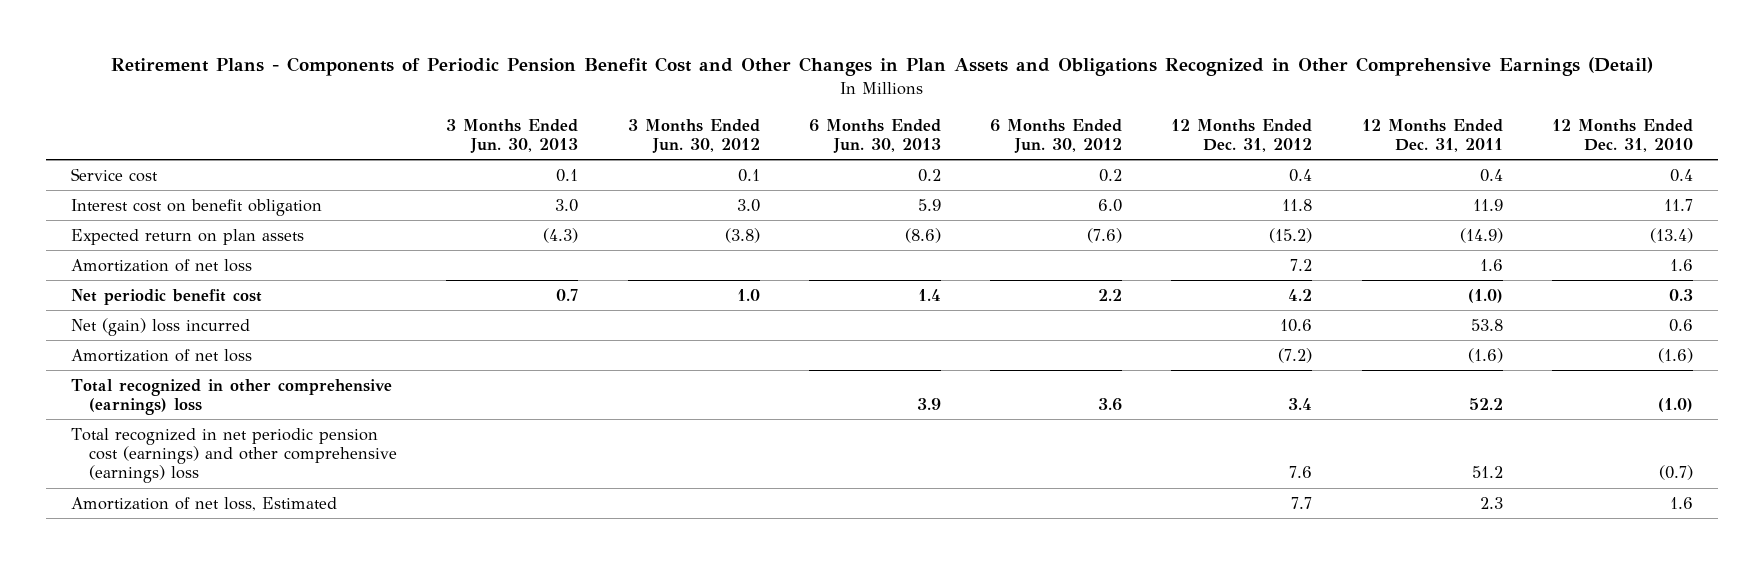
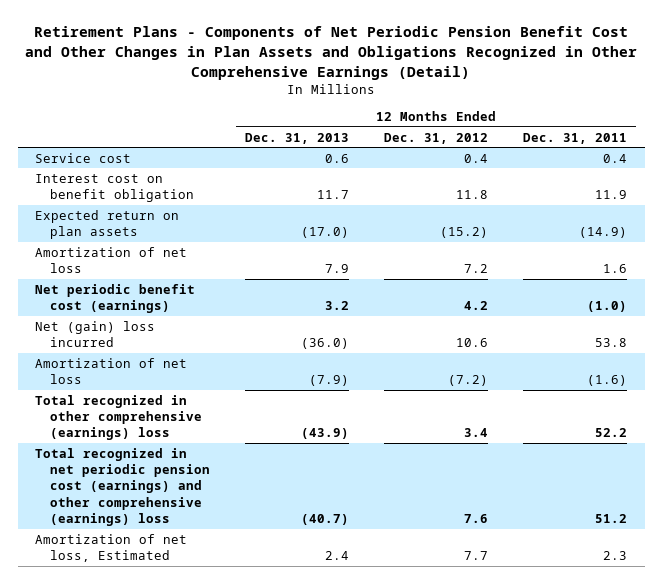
[110,57,1653,77] Retirement Plans - Components of Periodic Pension Benefit Cost and Other Changes in Plan Assets and Obligations Recognized in Other Comprehensive Earnings (Detail) -> [25,26,638,80] Retirement Plans - Components of Net Periodic Pension Benefit Cost and Other Changes in Plan Assets and Obligations Recognized in Other Comprehensive Earnings (Detail)
[446,118,579,154] 3 Months Ended Jun. 30, 2013 -> none
[627,118,760,154] 3 Months Ended Jun. 30, 2012 -> none
[808,118,941,154] 6 Months Ended Jun. 30, 2013 -> none
[990,118,1123,154] 6 Months Ended Jun. 30, 2012 -> none
[1551,118,1693,153] 12 Months Ended Dec. 31, 2010 -> none
none -> [245,132,350,144] Dec. 31, 2013
[70,288,262,305] Net periodic benefit cost -> [35,283,196,314] Net periodic benefit cost (earnings)

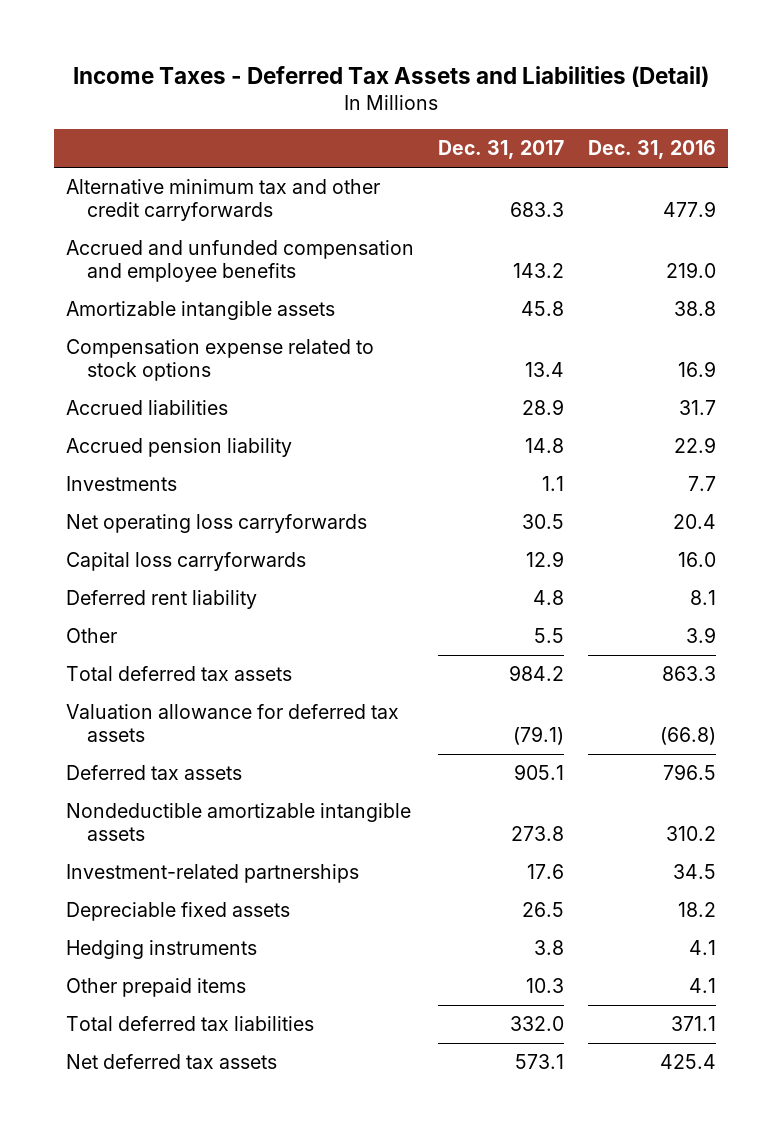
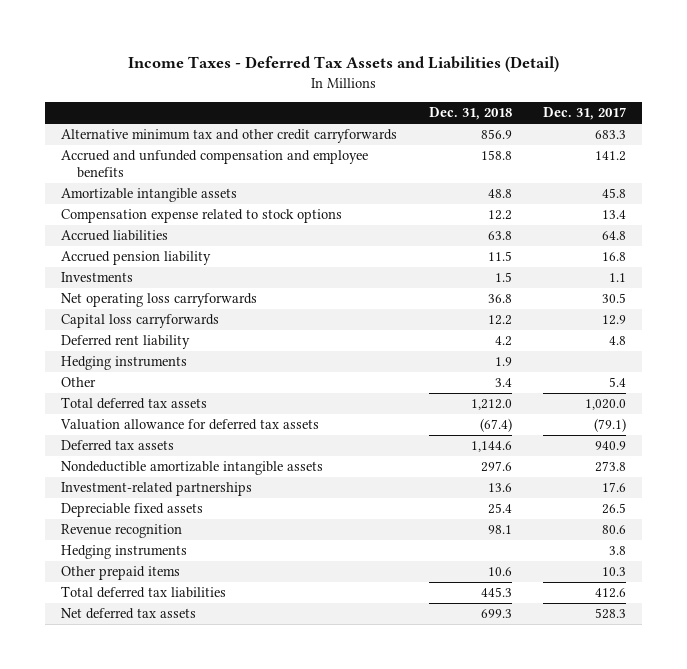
[587,140,716,160] Dec. 31, 2016 -> none
none -> [428,107,512,121] Dec. 31, 2018
[512,262,564,278] 143.2 -> [595,151,627,162] 141.2
[521,399,564,416] 28.9 -> [602,231,627,241] 64.8
[524,438,564,454] 14.8 -> [602,252,627,262] 16.8
none -> [61,356,188,371] Hedging instruments
[533,628,564,644] 5.5 -> [609,377,627,388] 5.4
[508,665,564,682] 984.2 -> [585,399,627,411] 1,020.0
[513,764,564,781] 905.1 -> [595,441,627,451] 940.9
none -> [61,524,183,539] Revenue recognition
[509,1016,564,1032] 332.0 -> [595,588,627,599] 412.6
[514,1054,564,1070] 573.1 -> [595,608,627,620] 528.3

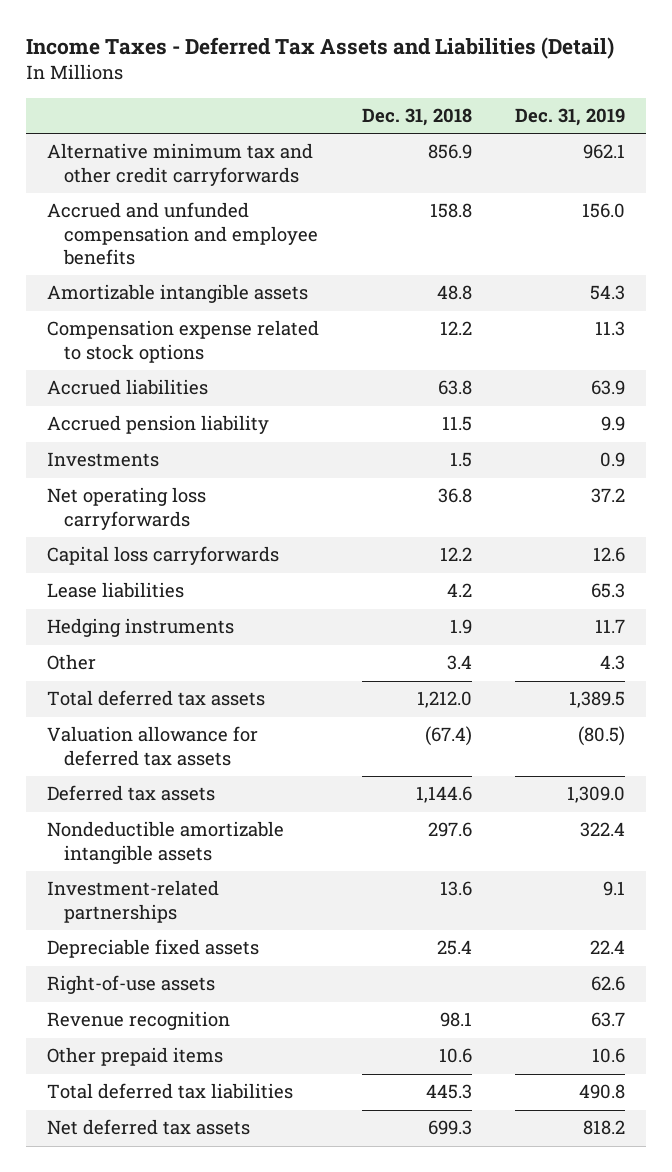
[543,107,627,121] Dec. 31, 2017 -> none
none -> [514,107,625,126] Dec. 31, 2019
[61,335,191,350] Deferred rent liability -> none
none -> [46,582,184,599] Lease liabilities
none -> [46,975,215,995] Right-of-use assets
[61,545,188,560] Hedging instruments -> none

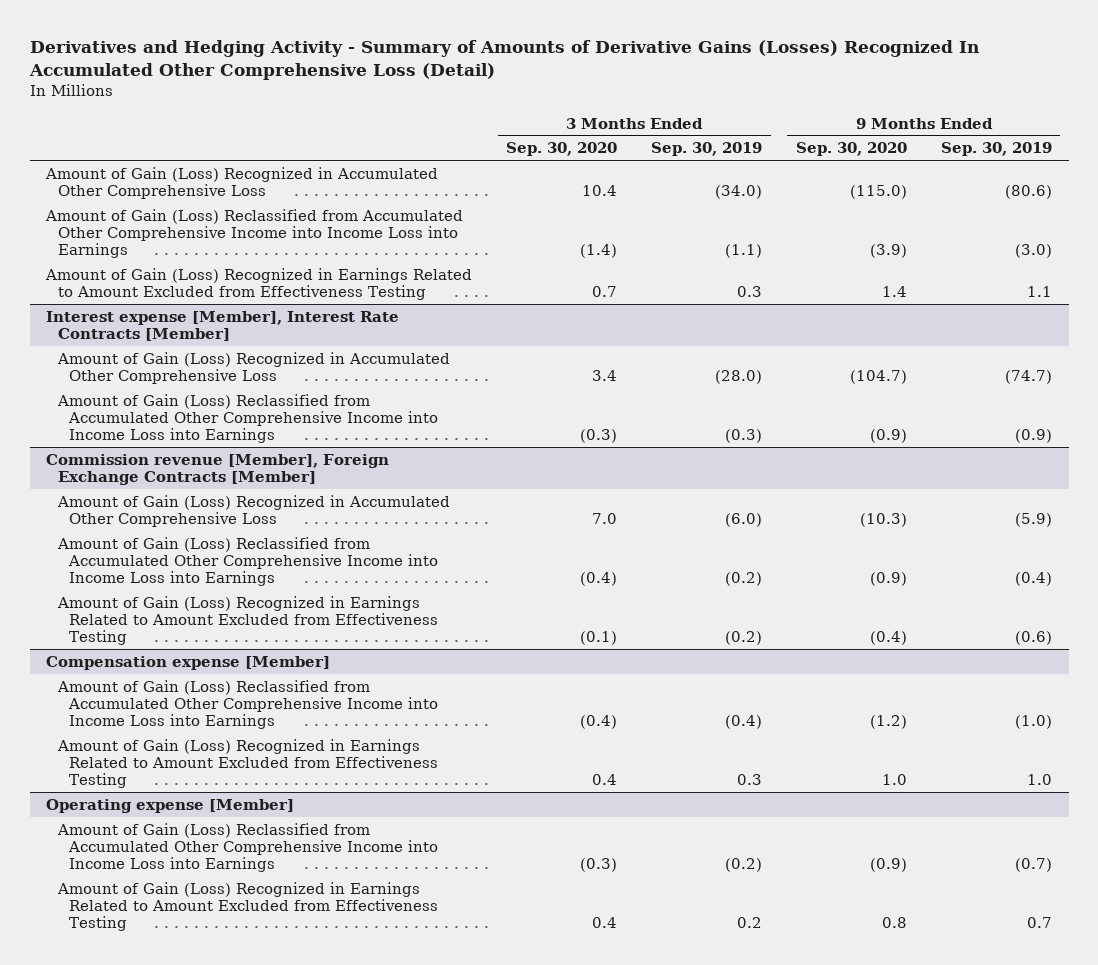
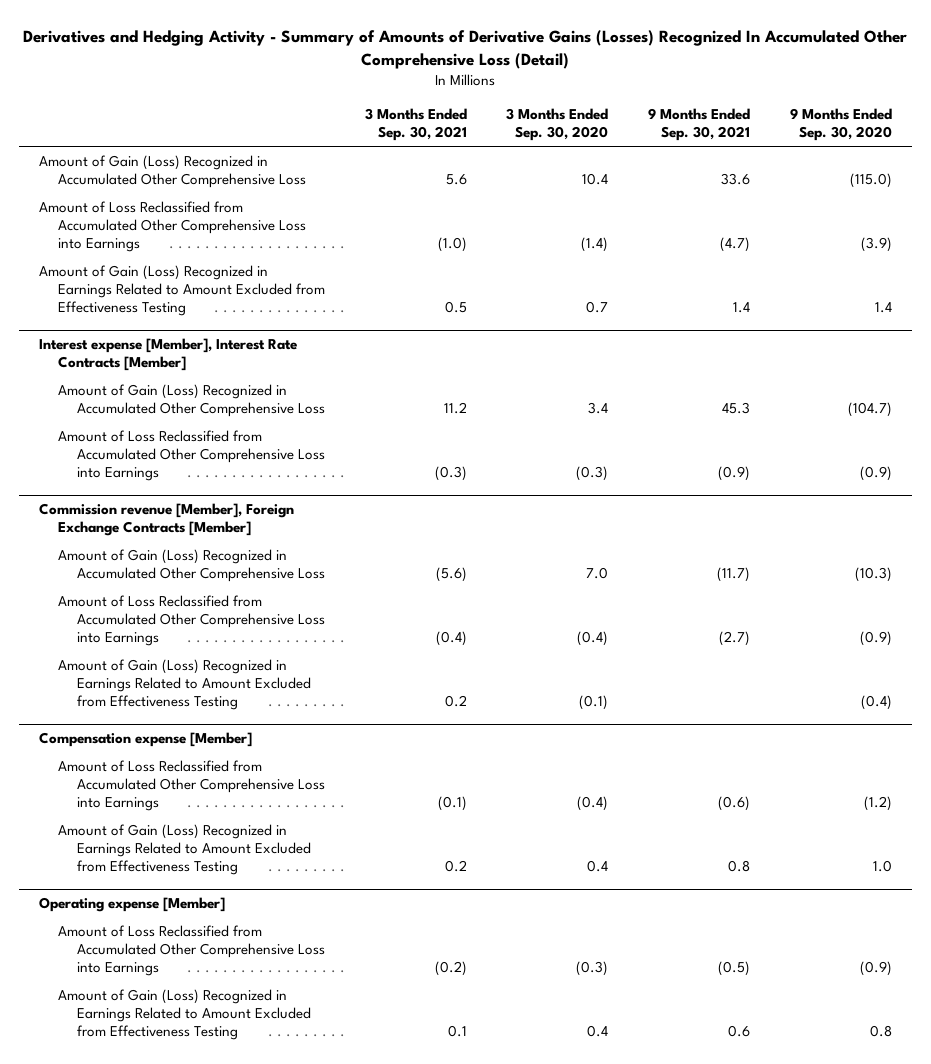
[651,142,763,157] Sep. 30, 2019 -> none
[940,142,1052,157] Sep. 30, 2019 -> none
none -> [364,108,467,142] 3 Months Ended Sep. 30, 2021
none -> [648,108,751,142] 9 Months Ended Sep. 30, 2021
[45,208,464,259] Amount of Gain (Loss) Reclassified from Accumulated Other Comprehensive Income into Income Loss into Earnings -> [39,201,307,253] Amount of Loss Reclassified from Accumulated Other Comprehensive Loss into Earnings
[56,393,438,444] Amount of Gain (Loss) Reclassified from Accumulated Other Comprehensive Income into Income Loss into Earnings -> [58,430,325,482] Amount of Loss Reclassified from Accumulated Other Comprehensive Loss into Earnings
[56,536,438,587] Amount of Gain (Loss) Reclassified from Accumulated Other Comprehensive Income into Income Loss into Earnings -> [58,595,325,647] Amount of Loss Reclassified from Accumulated Other Comprehensive Loss into Earnings
[56,679,438,730] Amount of Gain (Loss) Reclassified from Accumulated Other Comprehensive Income into Income Loss into Earnings -> [58,760,325,812] Amount of Loss Reclassified from Accumulated Other Comprehensive Loss into Earnings
[56,822,438,873] Amount of Gain (Loss) Reclassified from Accumulated Other Comprehensive Income into Income Loss into Earnings -> [58,925,325,977] Amount of Loss Reclassified from Accumulated Other Comprehensive Loss into Earnings

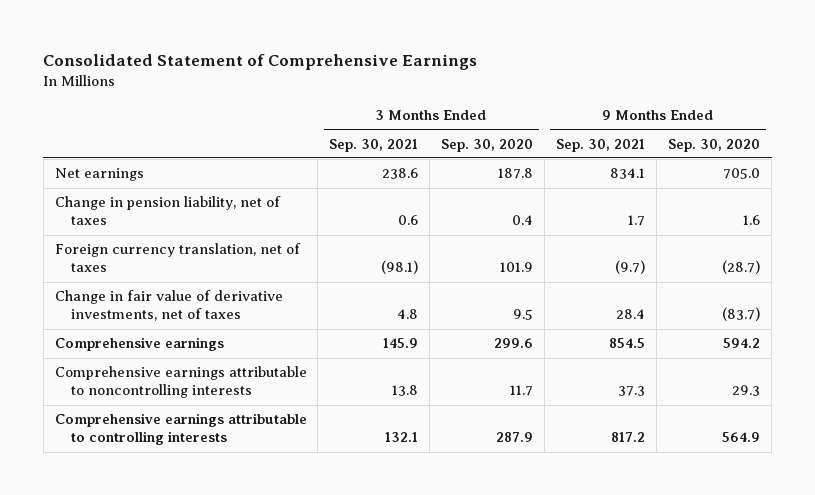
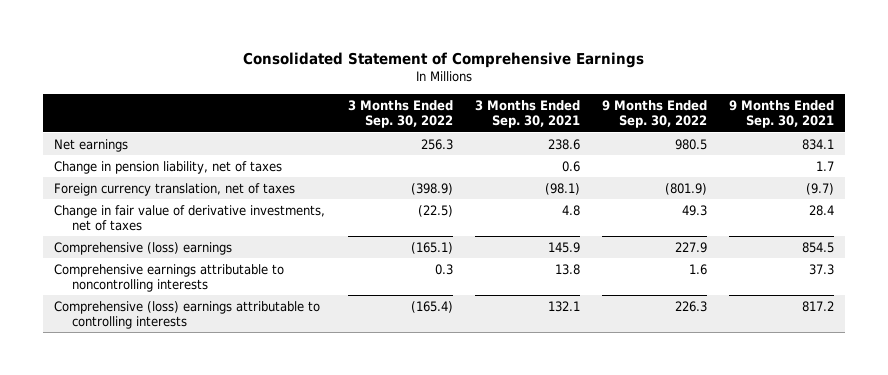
[441,138,534,152] Sep. 30, 2020 -> none
[668,138,761,152] Sep. 30, 2020 -> none
none -> [347,100,453,129] 3 Months Ended Sep. 30, 2022
none -> [601,100,707,129] 9 Months Ended Sep. 30, 2022
[54,337,224,352] Comprehensive earnings -> [54,241,233,255] Comprehensive (loss) earnings
[54,413,307,446] Comprehensive earnings attributable to controlling interests -> [54,300,321,330] Comprehensive (loss) earnings attributable to controlling interests

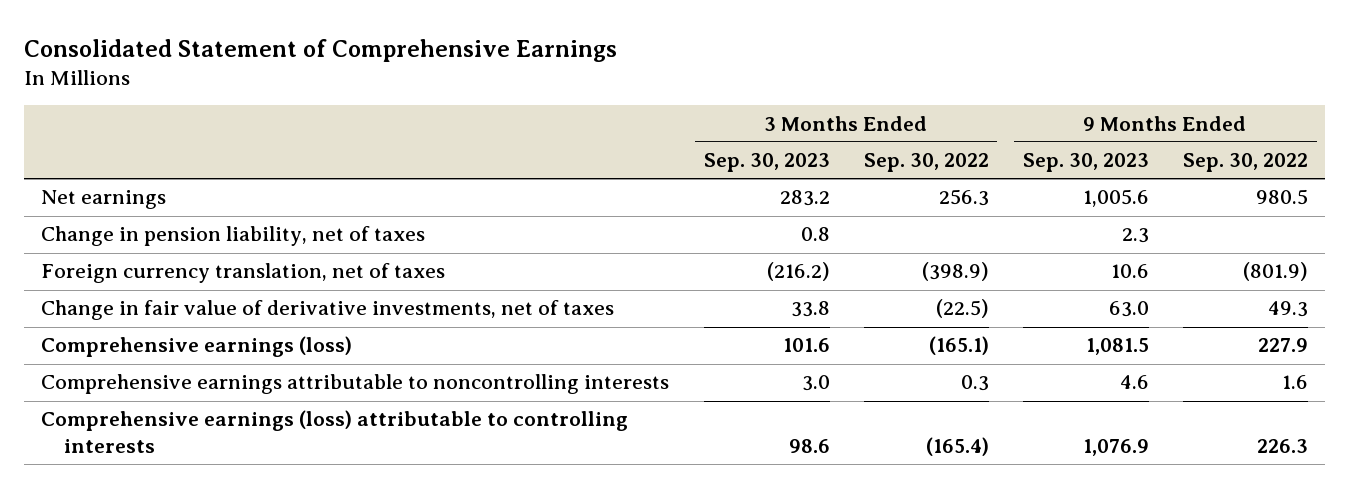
[474,100,580,129] 3 Months Ended Sep. 30, 2021 -> none
[728,100,834,129] 9 Months Ended Sep. 30, 2021 -> none
none -> [703,153,830,173] Sep. 30, 2023
none -> [1022,153,1149,173] Sep. 30, 2023
[54,241,233,255] Comprehensive (loss) earnings -> [41,336,353,358] Comprehensive earnings (loss)
[54,300,321,330] Comprehensive (loss) earnings attributable to controlling interests -> [41,410,629,453] Comprehensive earnings (loss) attributable to controlling interests

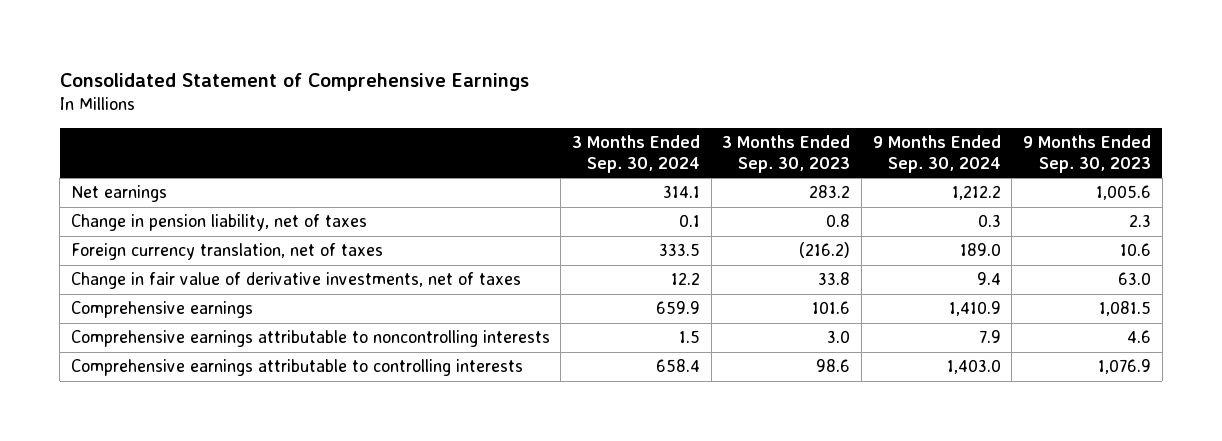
[863,153,989,173] Sep. 30, 2022 -> none
[1183,153,1309,173] Sep. 30, 2022 -> none
none -> [571,135,700,173] 3 Months Ended Sep. 30, 2024
none -> [872,135,1001,173] 9 Months Ended Sep. 30, 2024
[41,336,353,358] Comprehensive earnings (loss) -> [70,301,253,319] Comprehensive earnings
[41,410,629,453] Comprehensive earnings (loss) attributable to controlling interests -> [70,359,523,377] Comprehensive earnings attributable to controlling interests

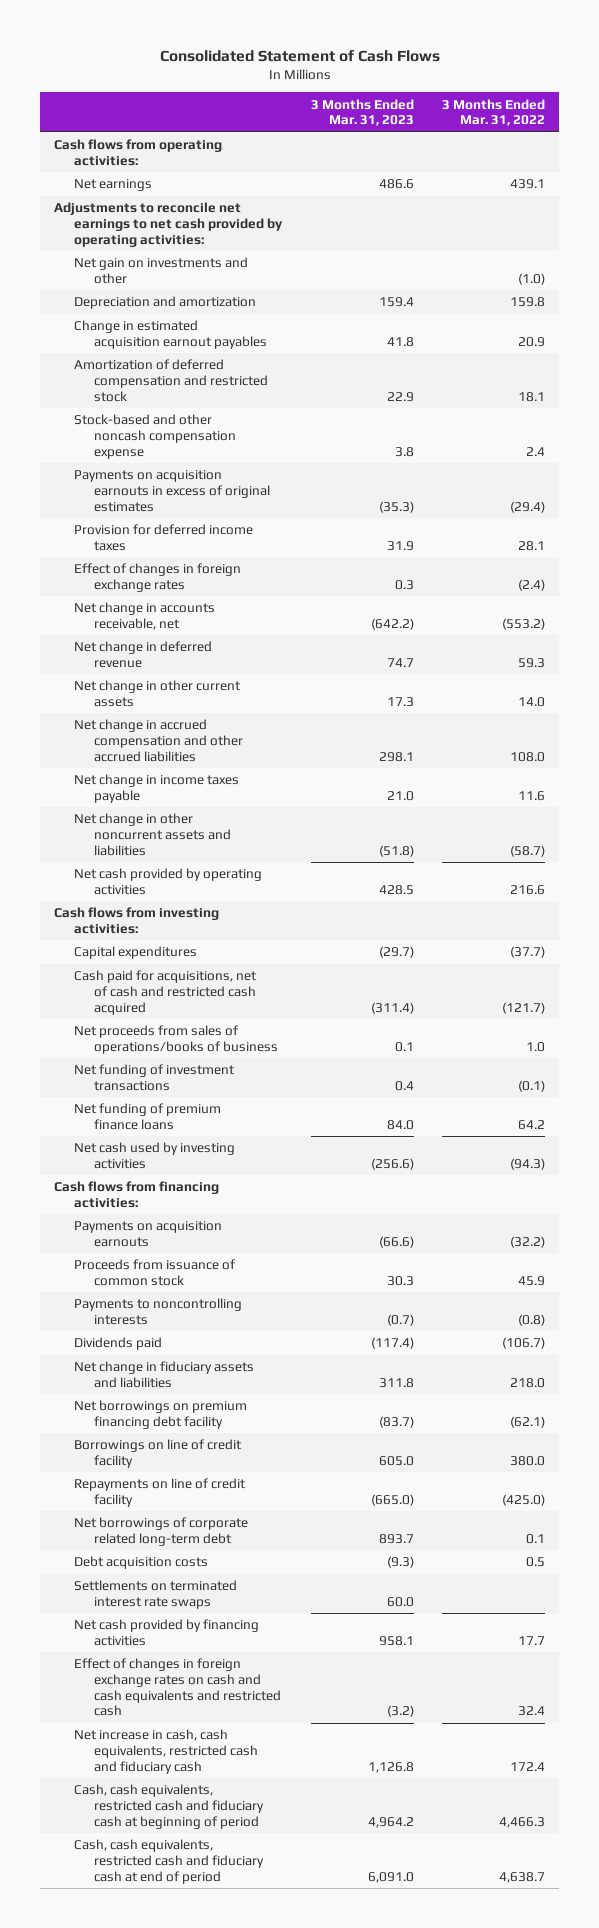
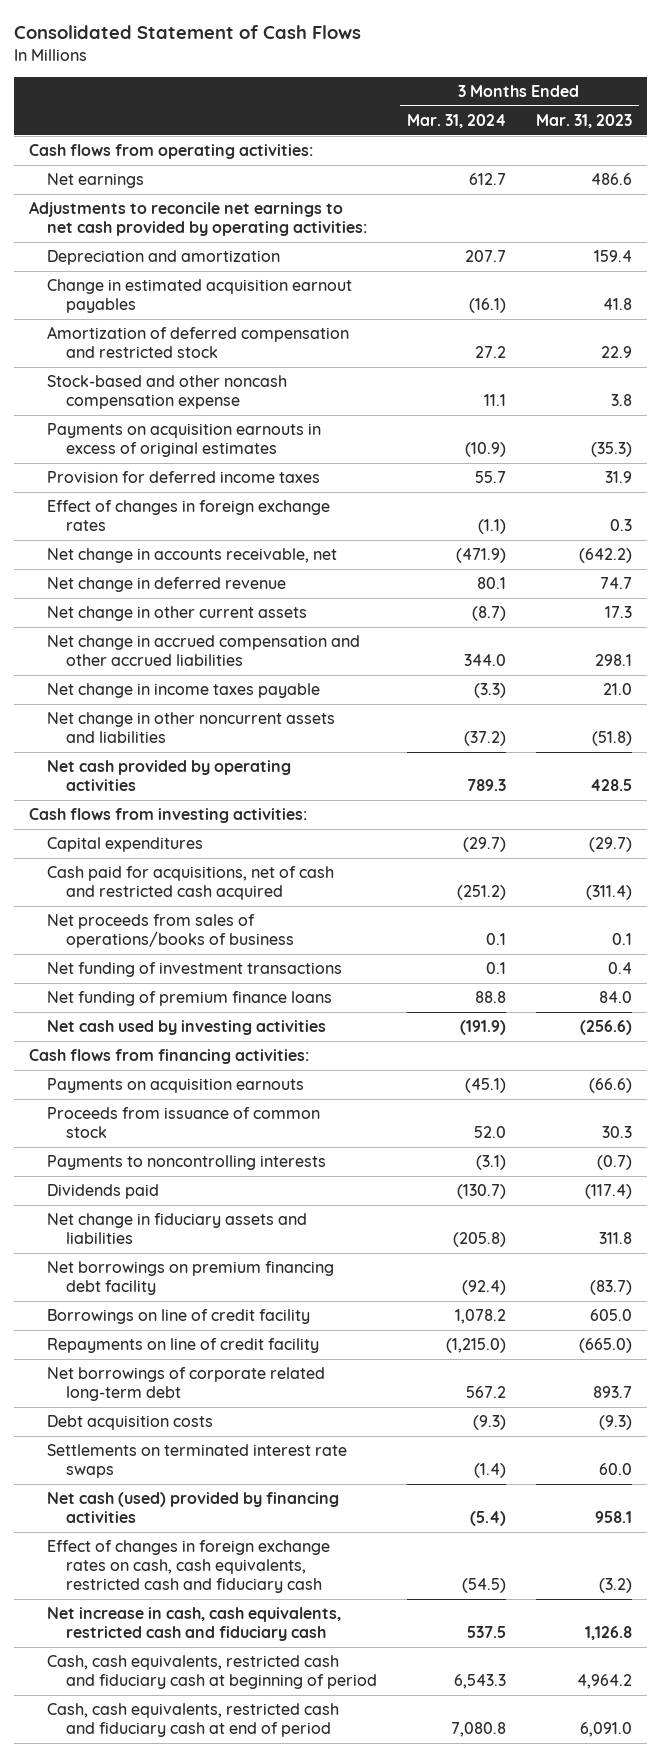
[442,98,546,127] 3 Months Ended Mar. 31, 2022 -> none
none -> [407,113,507,128] Mar. 31, 2024
[74,257,249,284] Net gain on investments and other -> none
[74,1619,260,1646] Net cash provided by financing activities -> [47,1492,340,1524] Net cash (used) provided by financing activities
[74,1658,282,1717] Effect of changes in foreign exchange rates on cash and cash equivalents and restricted cash -> [47,1540,331,1594] Effect of changes in foreign exchange rates on cash, cash equivalents, restricted cash and fiduciary cash

